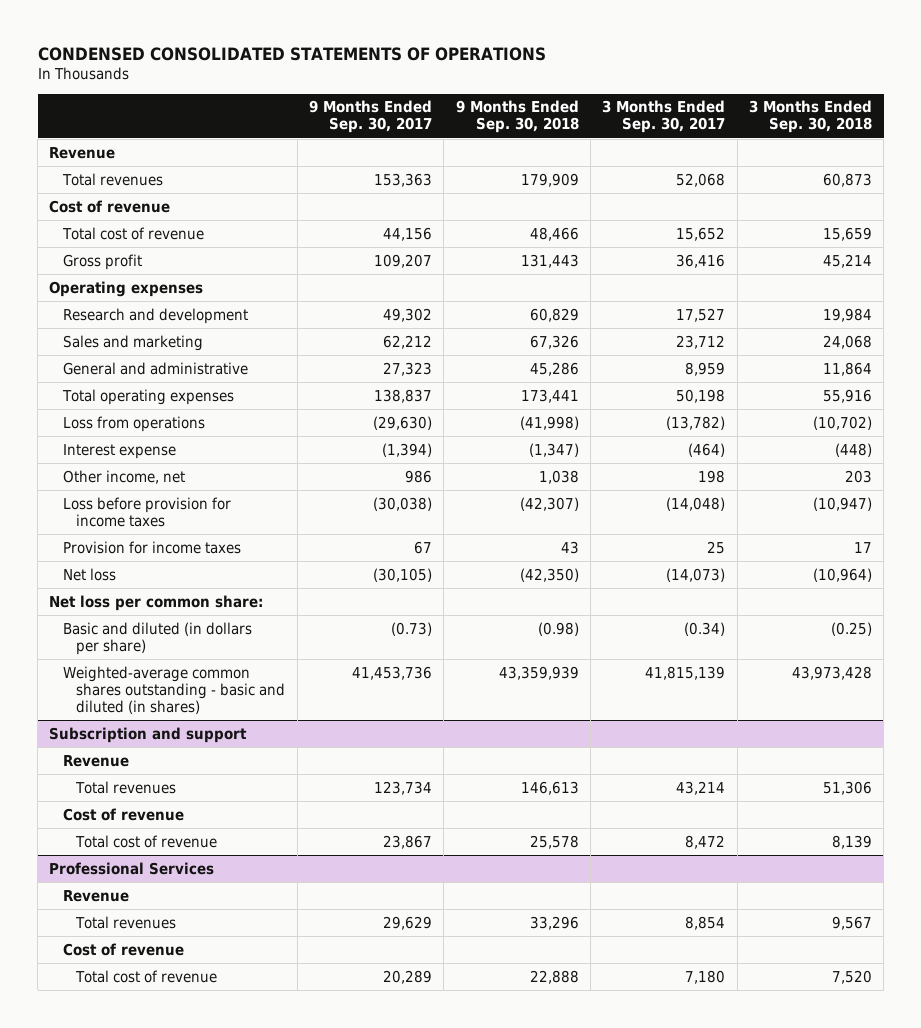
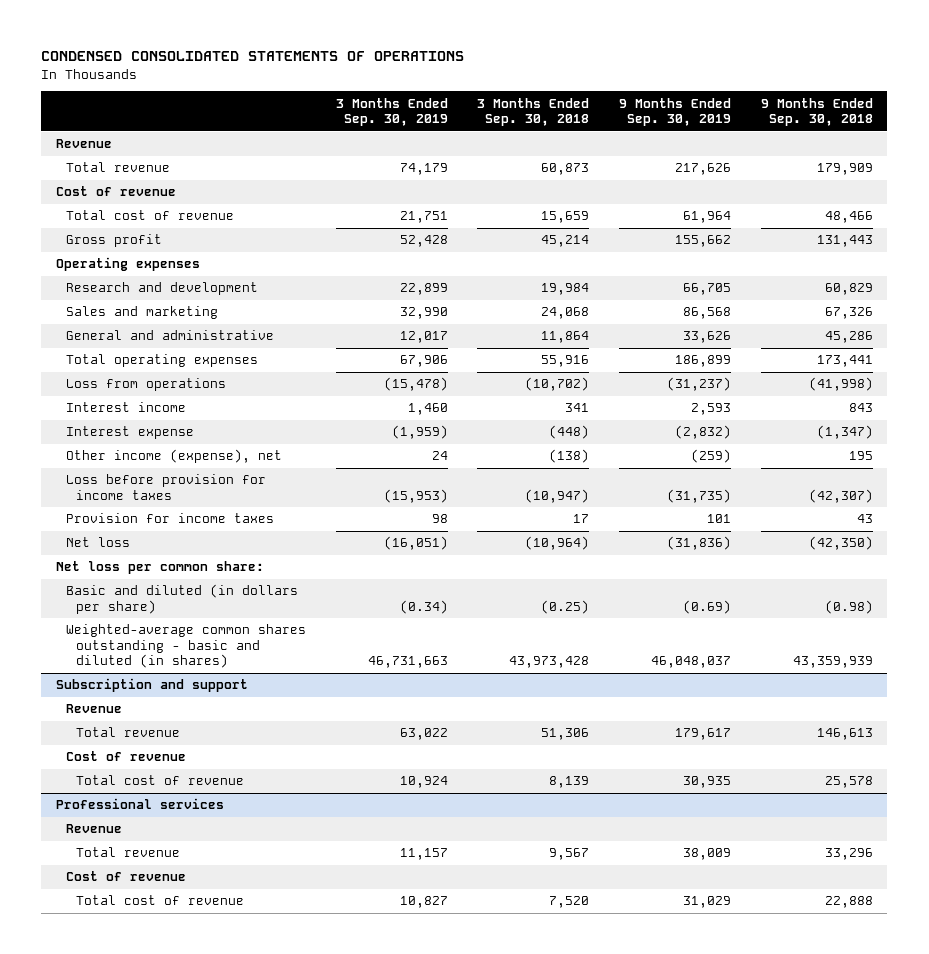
[308,100,432,134] 9 Months Ended Sep. 30, 2017 -> none
[602,100,726,134] 3 Months Ended Sep. 30, 2017 -> none
none -> [335,97,448,127] 3 Months Ended Sep. 30, 2019
none -> [618,97,731,127] 9 Months Ended Sep. 30, 2019
[61,172,163,186] Total revenues -> [65,162,170,173] Total revenue
none -> [65,402,186,413] Interest income
[62,469,185,484] Other income, net -> [65,449,282,464] Other income (expense), net
[538,469,579,484] 1,038 -> [848,451,873,461] 195
[844,469,872,483] 203 -> [549,449,590,464] (138)
[75,780,177,794] Total revenues -> [75,727,180,738] Total revenue
[49,861,215,875] Professional Services -> [56,798,225,810] Professional services
[75,915,177,929] Total revenues -> [75,847,180,858] Total revenue

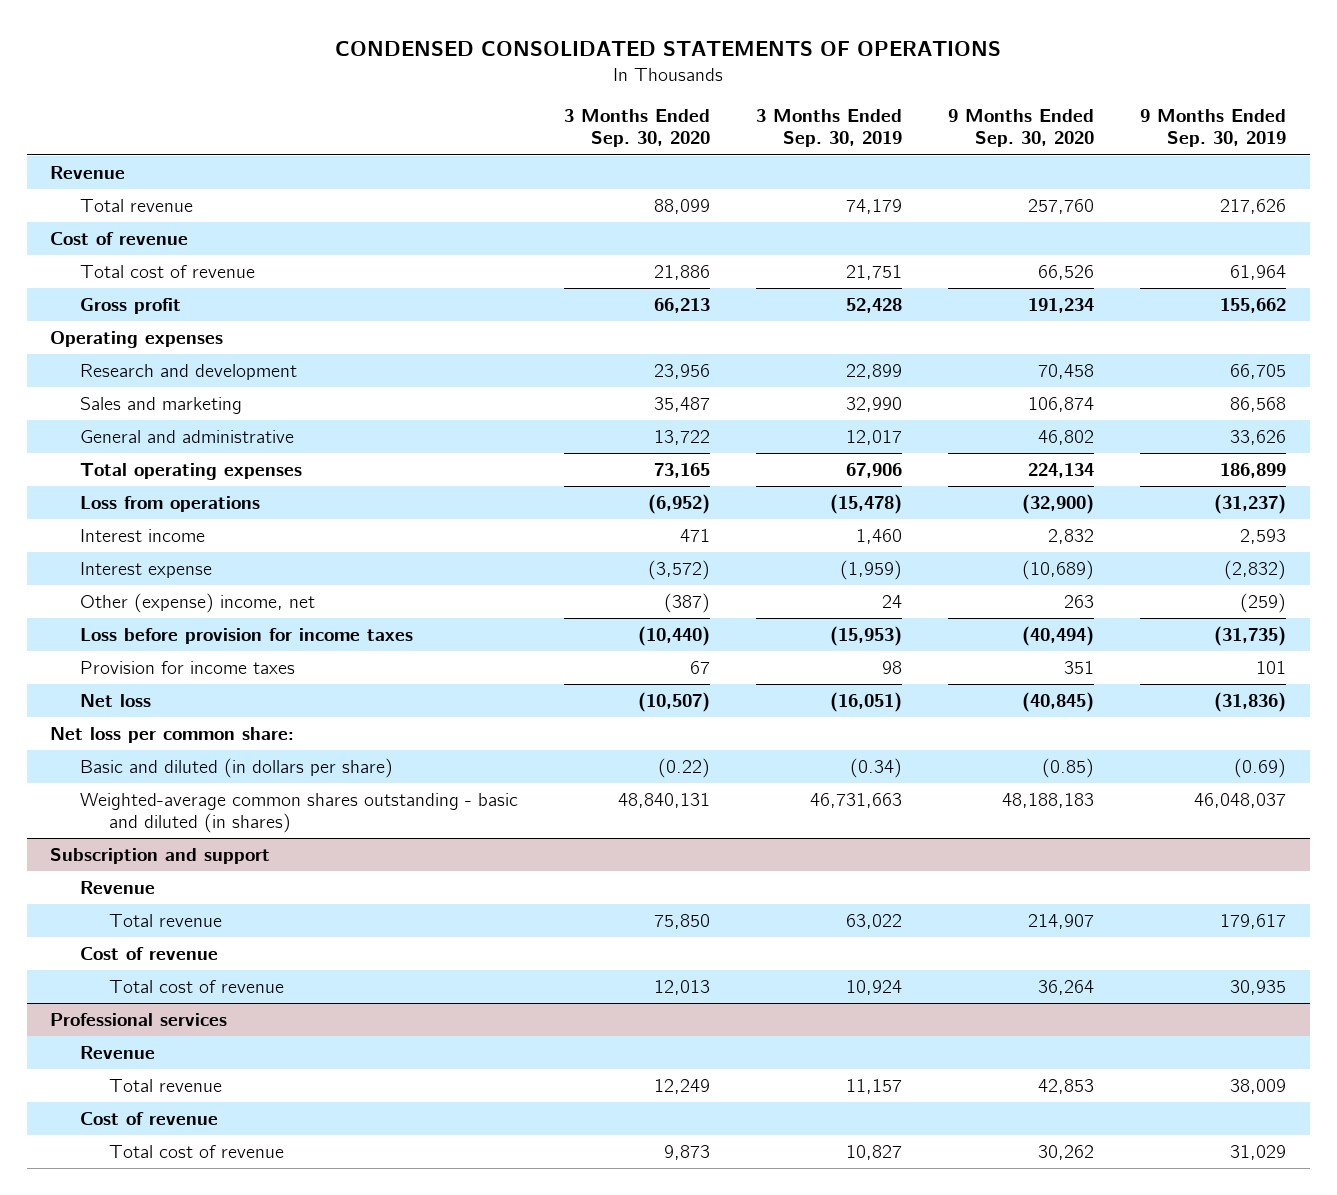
[477,97,590,127] 3 Months Ended Sep. 30, 2018 -> none
[760,97,873,127] 9 Months Ended Sep. 30, 2018 -> none
none -> [563,109,710,148] 3 Months Ended Sep. 30, 2020
none -> [948,109,1095,148] 9 Months Ended Sep. 30, 2020
[65,449,282,464] Other income (expense), net -> [79,592,315,613] Other (expense) income, net

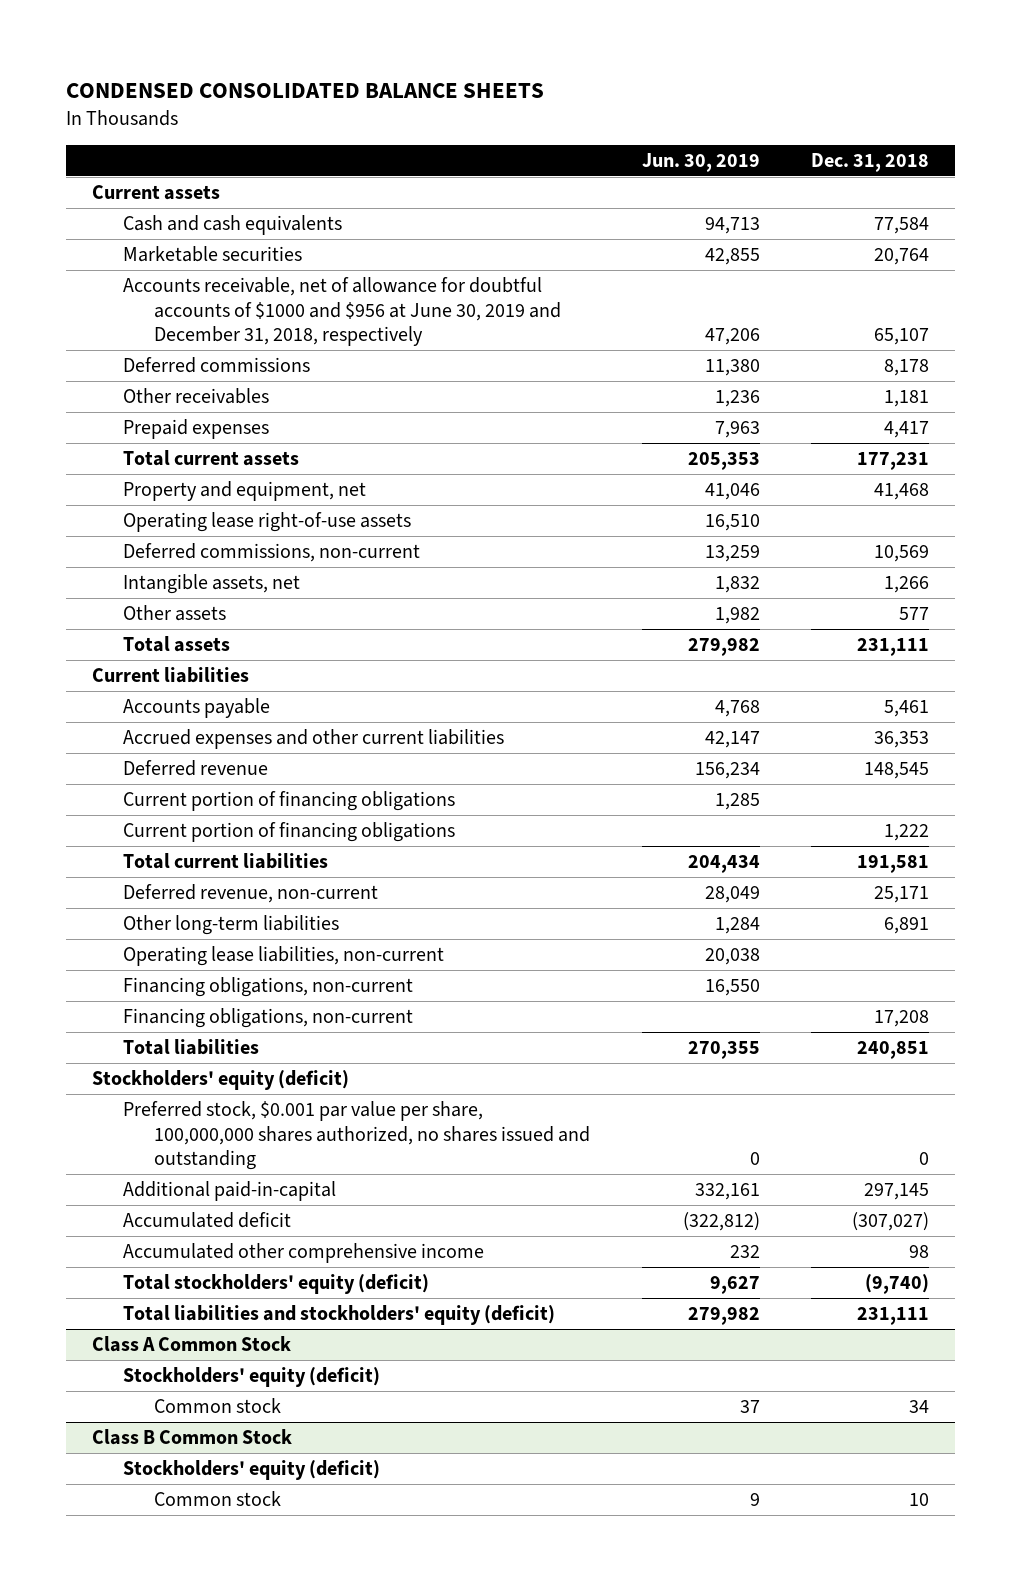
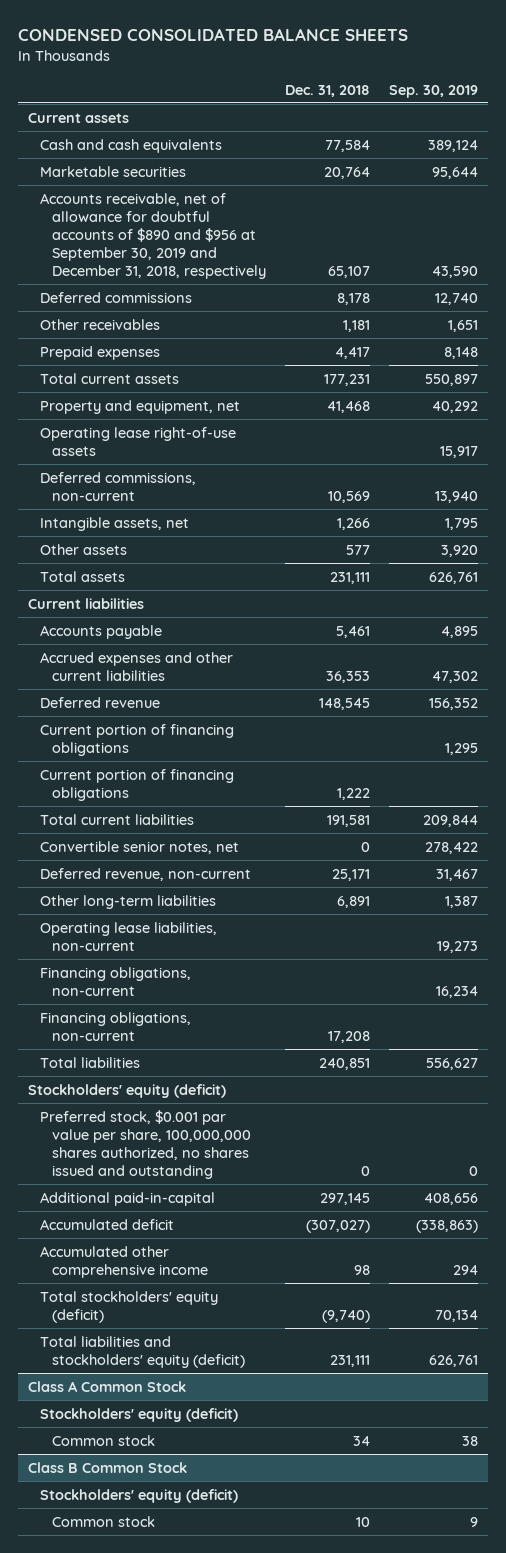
[641,153,760,173] Jun. 30, 2019 -> none
none -> [389,84,479,98] Sep. 30, 2019
[123,277,562,347] Accounts receivable, net of allowance for doubtful accounts of $1000 and $956 at June 30, 2019 and December 31, 2018, respectively -> [40,192,267,279] Accounts receivable, net of allowance for doubtful accounts of $890 and $956 at September 30, 2019 and December 31, 2018, respectively
none -> [40,840,240,854] Convertible senior notes, net

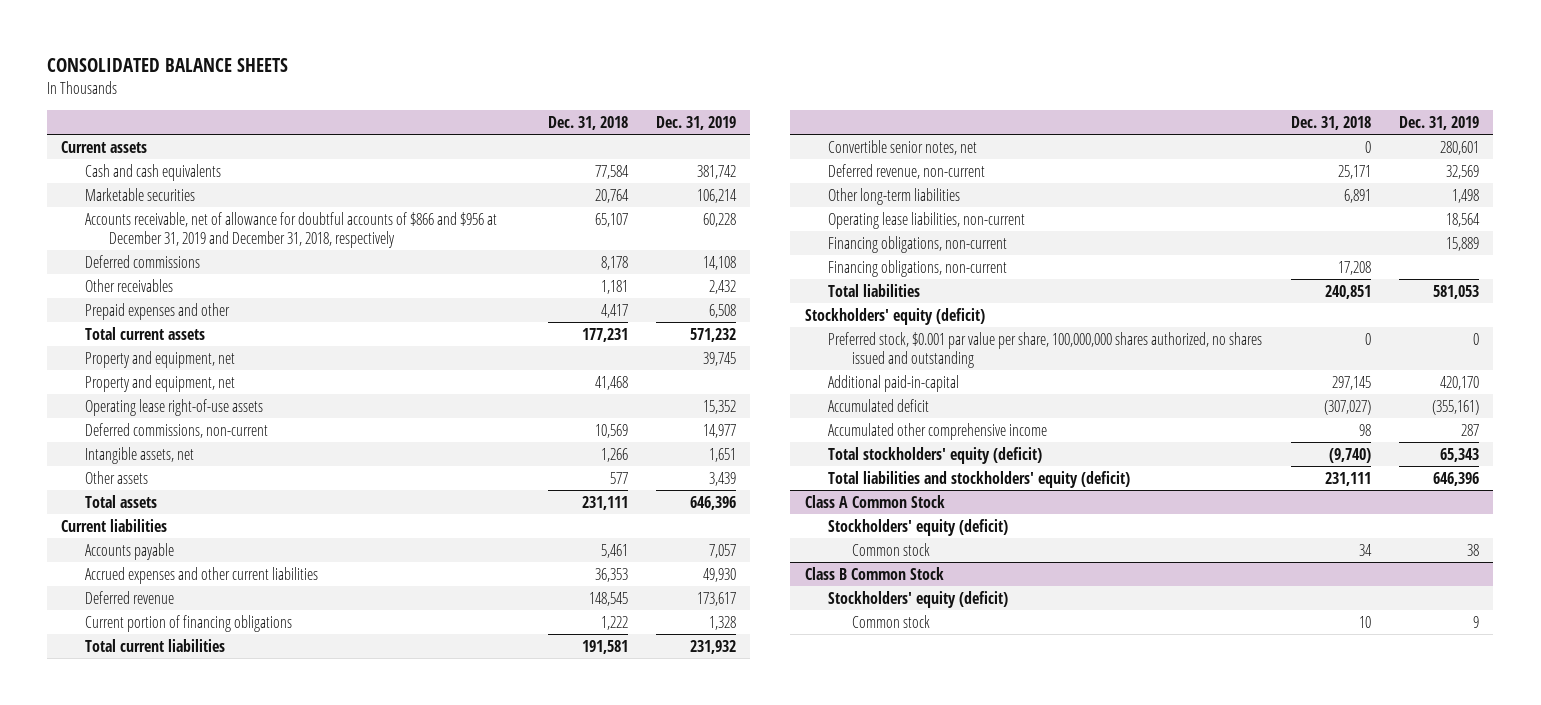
[18,28,409,42] CONDENSED CONSOLIDATED BALANCE SHEETS -> [47,58,289,73] CONSOLIDATED BALANCE SHEETS
[389,84,479,98] Sep. 30, 2019 -> none
none -> [655,116,736,131] Dec. 31, 2019
[40,192,267,279] Accounts receivable, net of allowance for doubtful accounts of $890 and $956 at September 30, 2019 and December 31, 2018, respectively -> [85,211,498,248] Accounts receivable, net of allowance for doubtful accounts of $866 and $956 at December 31, 2019 and December 31, 2018, respectively
[40,345,161,360] Prepaid expenses -> [85,302,231,320] Prepaid expenses and other
none -> [85,350,236,368] Property and equipment, net
[40,723,235,756] Current portion of financing obligations -> none

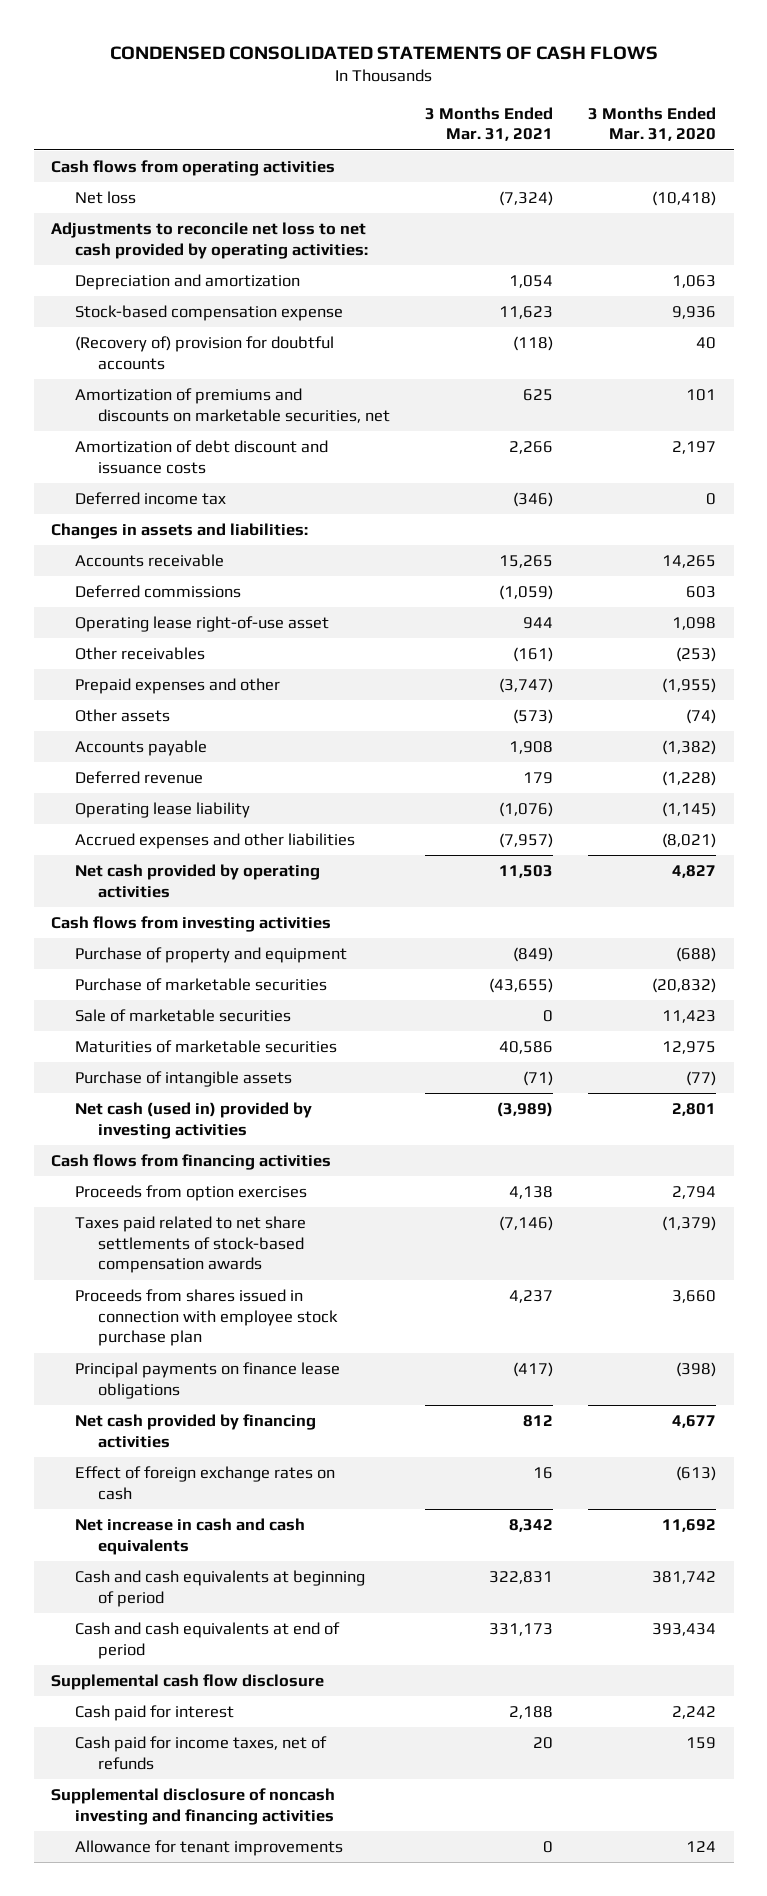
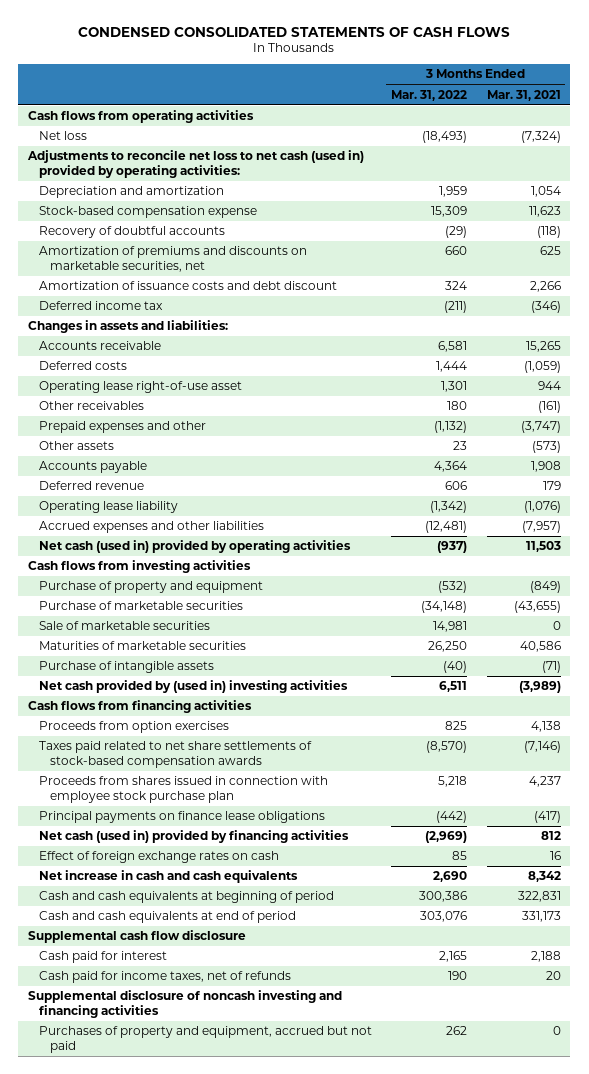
[588,106,717,142] 3 Months Ended Mar. 31, 2020 -> none
none -> [391,89,468,101] Mar. 31, 2022
[51,222,368,259] Adjustments to reconcile net loss to net cash provided by operating activities: -> [27,150,365,179] Adjustments to reconcile net loss to net cash (used in) provided by operating activities:
[74,336,334,370] (Recovery of) provision for doubtful accounts -> [38,226,225,239] Recovery of doubtful accounts
[74,440,328,474] Amortization of debt discount and issuance costs -> [38,281,337,291] Amortization of issuance costs and debt discount
[74,585,241,599] Deferred commissions -> [38,361,127,371] Deferred costs
[74,864,320,898] Net cash provided by operating activities -> [38,540,351,554] Net cash (used in) provided by operating activities
[74,1102,312,1139] Net cash (used in) provided by investing activities -> [38,680,348,694] Net cash provided by (used in) investing activities
[74,1414,316,1448] Net cash provided by financing activities -> [38,830,349,844] Net cash (used in) provided by financing activities
[74,1840,343,1857] Allowance for tenant improvements -> none
none -> [38,1026,372,1054] Purchases of property and equipment, accrued but not paid

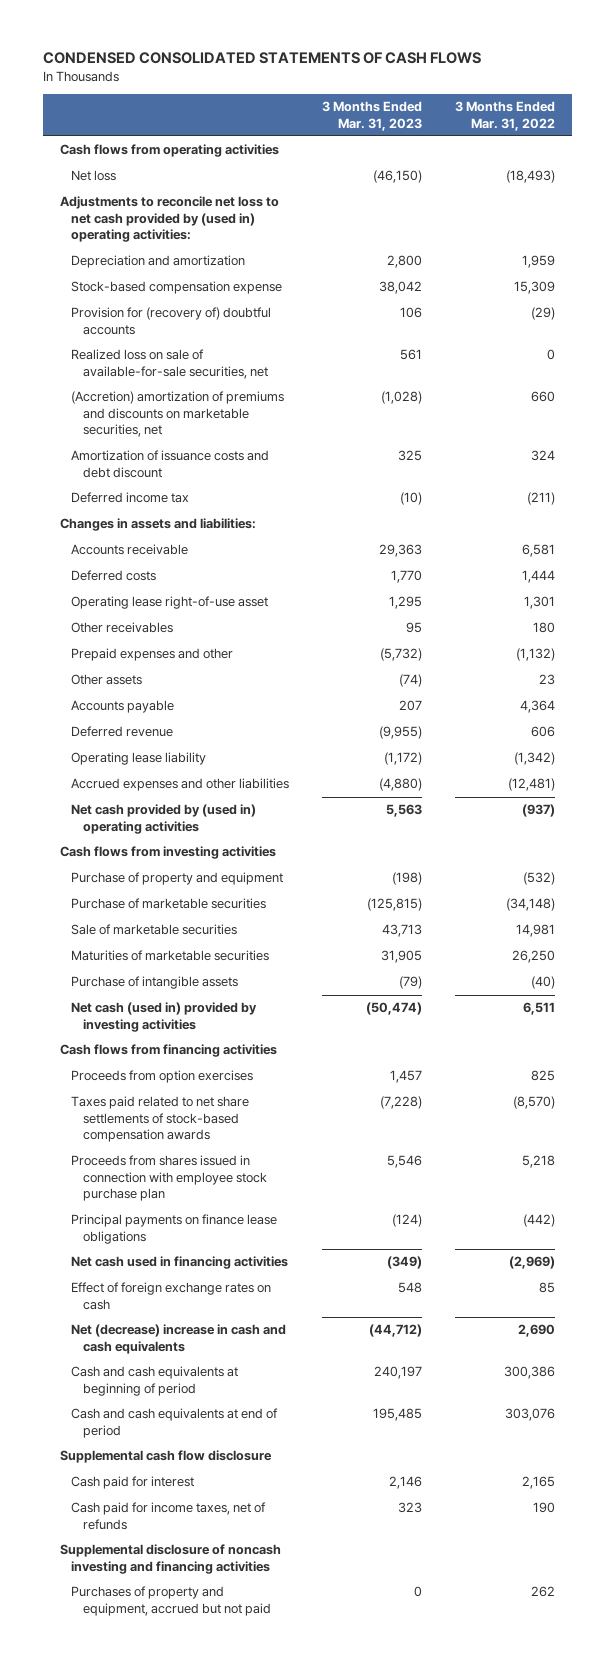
[486,89,561,101] Mar. 31, 2021 -> none
none -> [322,101,423,131] 3 Months Ended Mar. 31, 2023
[27,150,365,179] Adjustments to reconcile net loss to net cash (used in) provided by operating activities: -> [59,196,279,243] Adjustments to reconcile net loss to net cash provided by (used in) operating activities:
[38,226,225,239] Recovery of doubtful accounts -> [71,307,272,335] Provision for (recovery of) doubtful accounts
none -> [71,349,269,379] Realized loss on sale of available-for-sale securities, net
[38,246,307,273] Amortization of premiums and discounts on marketable securities, net -> [71,391,285,438] (Accretion) amortization of premiums and discounts on marketable securities, net
[38,540,351,554] Net cash (used in) provided by operating activities -> [71,804,257,834] Net cash provided by (used in) operating activities
[38,680,348,694] Net cash provided by (used in) investing activities -> [71,1002,258,1032] Net cash (used in) provided by investing activities
[38,830,349,844] Net cash (used in) provided by financing activities -> [71,1256,289,1270] Net cash used in financing activities
[38,870,298,884] Net increase in cash and cash equivalents -> [71,1324,287,1354] Net (decrease) increase in cash and cash equivalents

